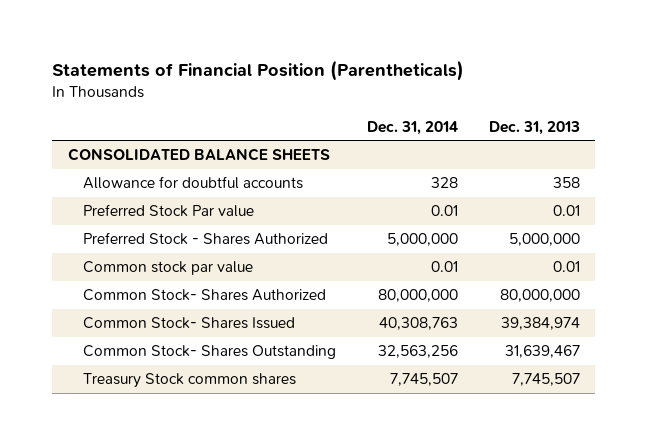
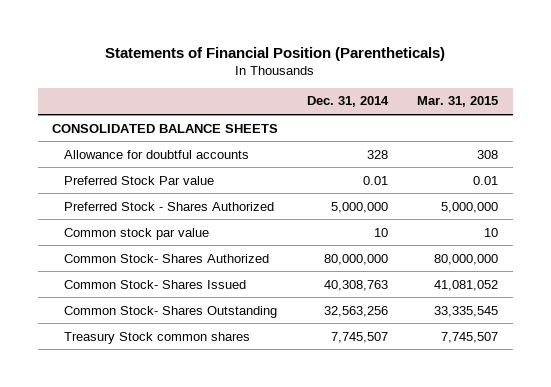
[489,120,581,135] Dec. 31, 2013 -> none
none -> [417,96,499,108] Mar. 31, 2015
[431,261,459,273] 0.01 -> [374,227,389,237] 10

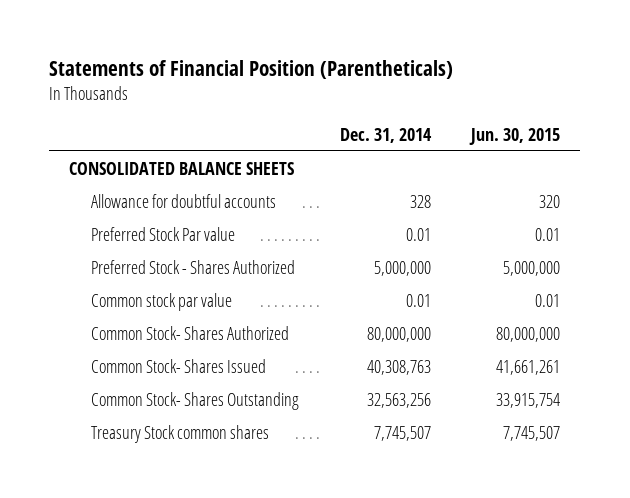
[417,96,499,108] Mar. 31, 2015 -> none
none -> [469,127,561,145] Jun. 30, 2015
[374,227,389,237] 10 -> [405,293,431,307] 0.01

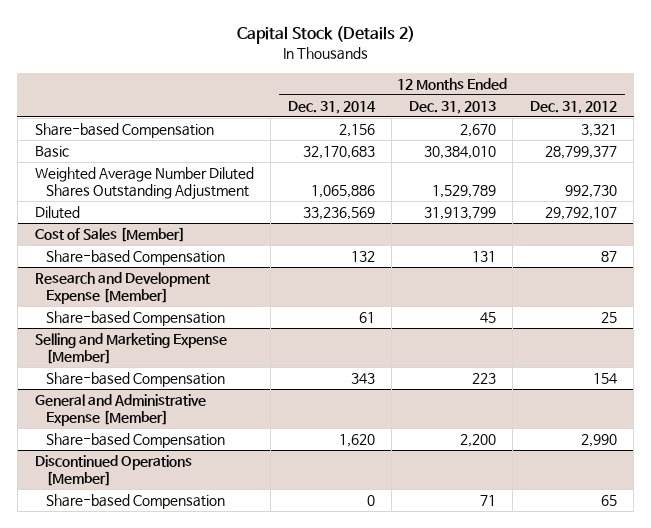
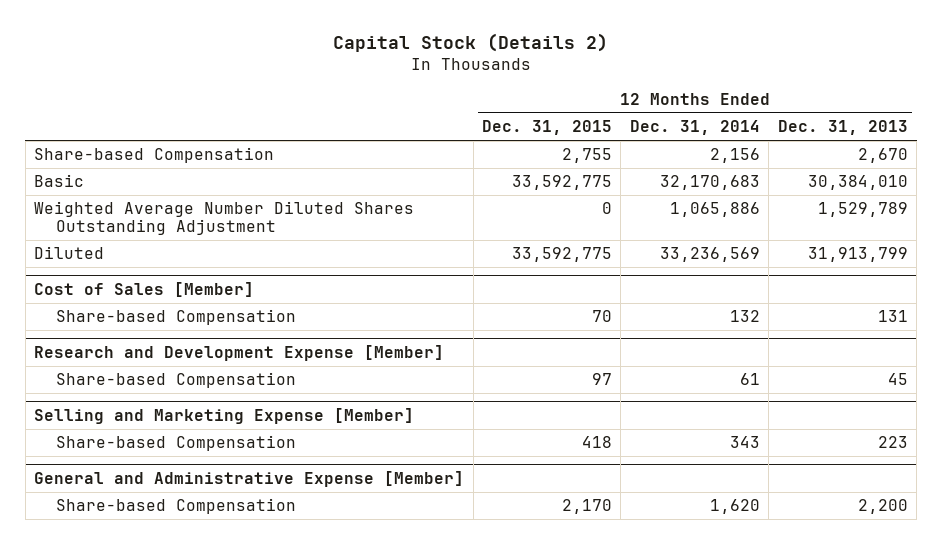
[529,100,617,114] Dec. 31, 2012 -> none
none -> [481,119,612,135] Dec. 31, 2015
[34,455,192,487] Discontinued Operations [Member] -> none
[45,494,225,510] Share-based Compensation -> none

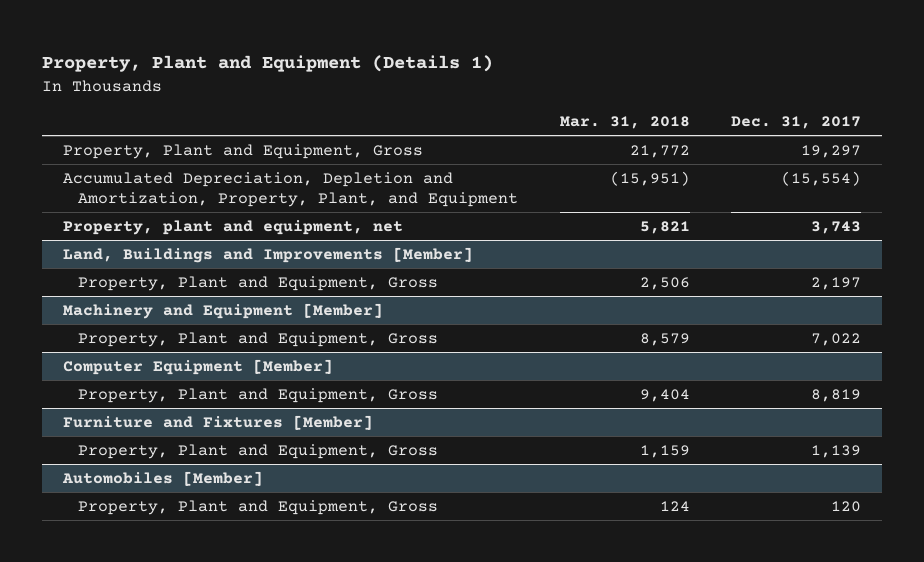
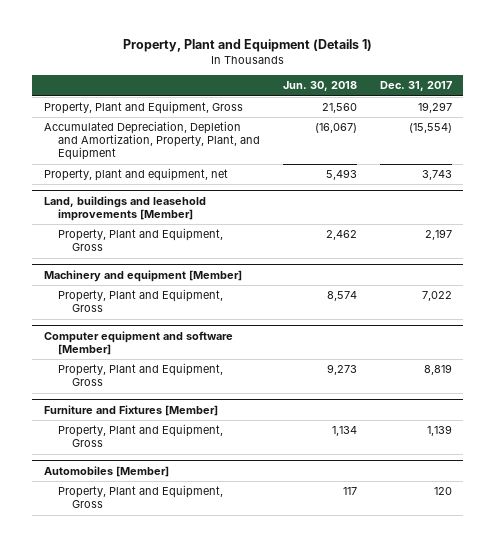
[559,116,690,130] Mar. 31, 2018 -> none
none -> [282,81,357,92] Jun. 30, 2018
[62,246,473,263] Land, Buildings and Improvements [Member] -> [43,195,206,221] Land, buildings and leasehold improvements [Member]
[62,302,383,319] Machinery and Equipment [Member] -> [43,269,242,282] Machinery and equipment [Member]
[62,358,333,375] Computer Equipment [Member] -> [43,330,233,355] Computer equipment and software [Member]

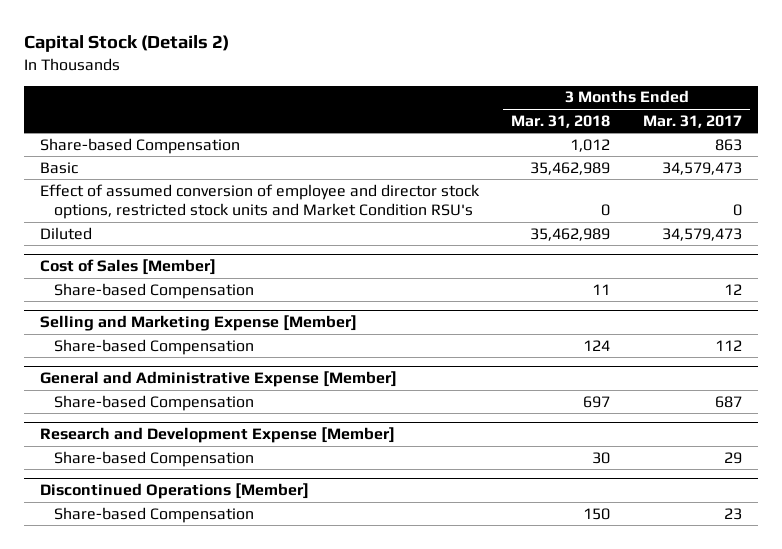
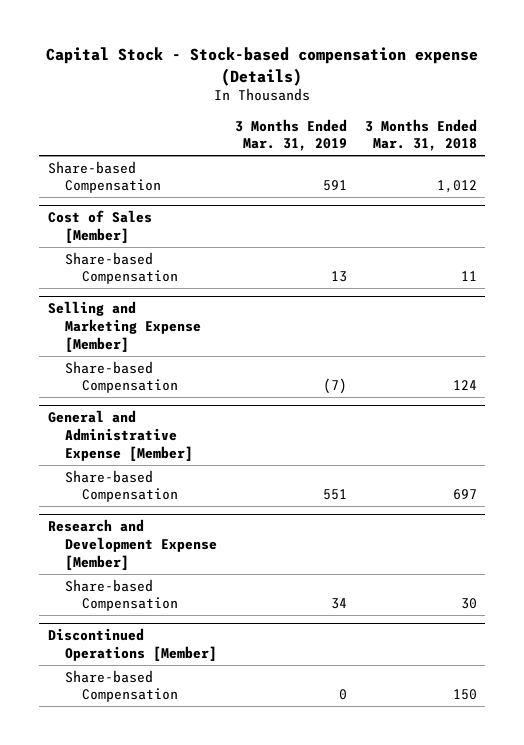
[23,35,229,53] Capital Stock (Details 2) -> [46,47,479,86] Capital Stock - Stock-based compensation expense (Details)
[642,114,742,128] Mar. 31, 2017 -> none
none -> [234,118,347,152] 3 Months Ended Mar. 31, 2019
[39,161,78,174] Basic -> none
[39,183,480,220] Effect of assumed conversion of employee and director stock options, restricted stock units and Market Condition RSU's -> none
[39,226,92,240] Diluted -> none

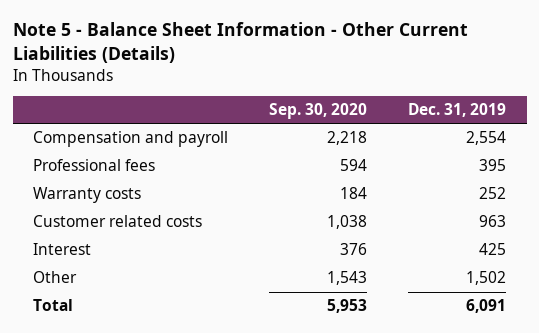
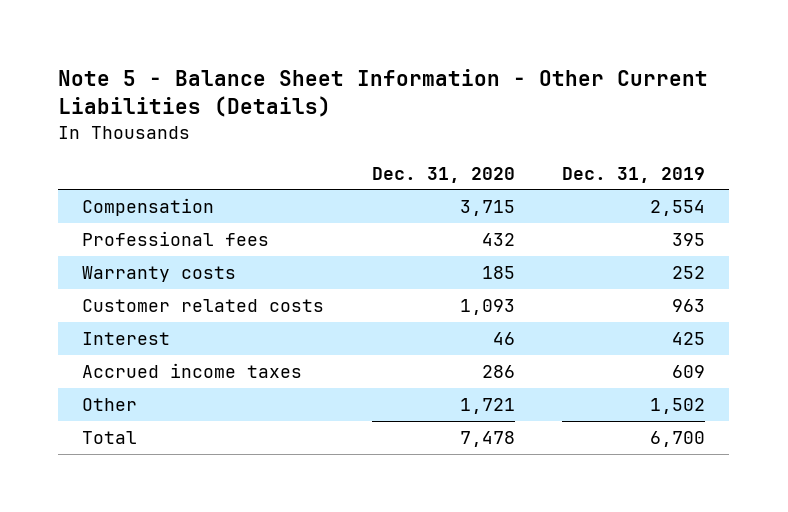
[269,103,368,120] Sep. 30, 2020 -> none
none -> [371,166,515,183] Dec. 31, 2020
[33,131,229,148] Compensation and payroll -> [82,197,215,216] Compensation
none -> [82,362,303,378] Accrued income taxes
[466,299,507,314] 6,091 -> [650,430,706,447] 6,700

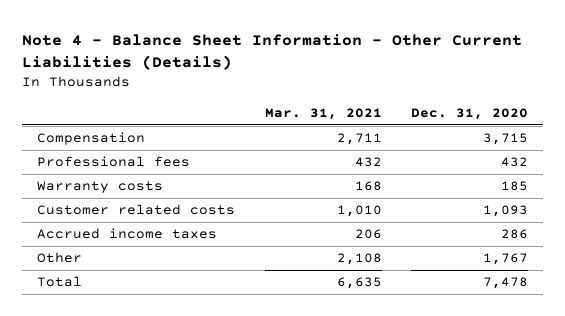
[58,69,709,118] Note 5 - Balance Sheet Information - Other Current Liabilities (Details) -> [22,33,523,70] Note 4 - Balance Sheet Information - Other Current Liabilities (Details)
[562,166,706,183] Dec. 31, 2019 -> none
none -> [264,107,382,120] Mar. 31, 2021
[82,331,171,345] Interest -> none
[459,397,515,414] 1,721 -> [483,253,529,266] 1,767

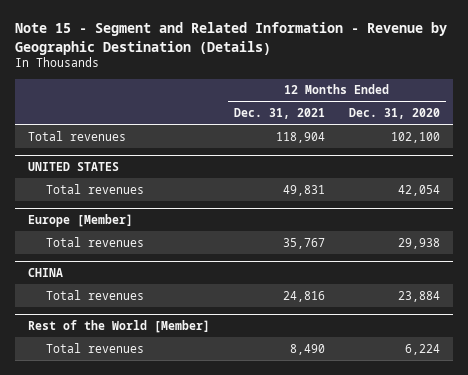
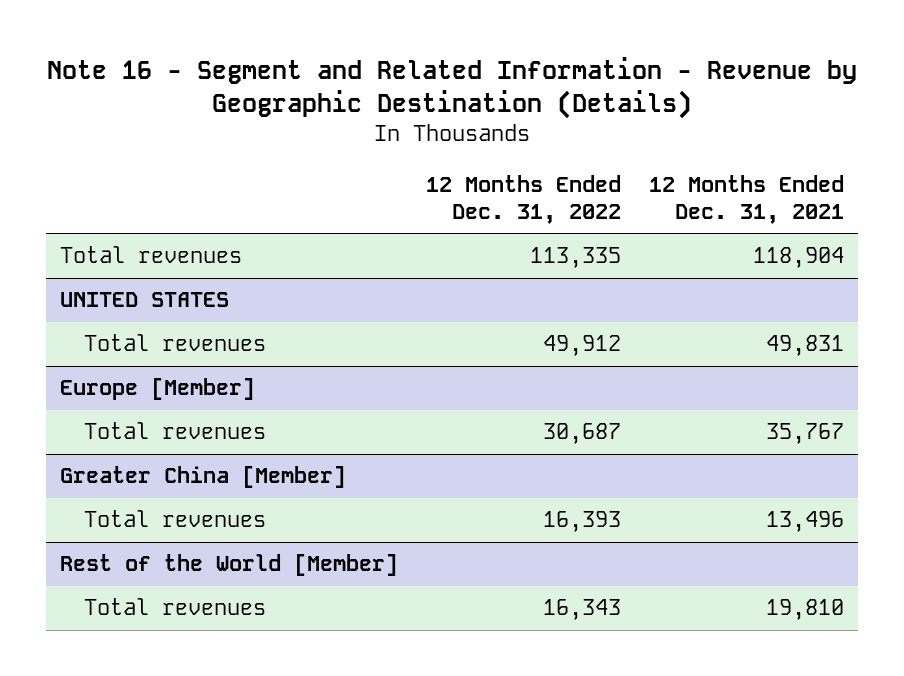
[15,22,448,55] Note 15 - Segment and Related Information - Revenue by Geographic Destination (Details) -> [47,57,858,120] Note 16 - Segment and Related Information - Revenue by Geographic Destination (Details)
[349,108,441,120] Dec. 31, 2020 -> none
none -> [426,174,622,224] 12 Months Ended Dec. 31, 2022
[27,267,63,277] CHINA -> none
none -> [60,466,347,489] Greater China [Member]
[282,290,325,302] 24,816 -> [766,511,845,533] 13,496
[289,343,325,355] 8,490 -> [766,599,845,621] 19,810

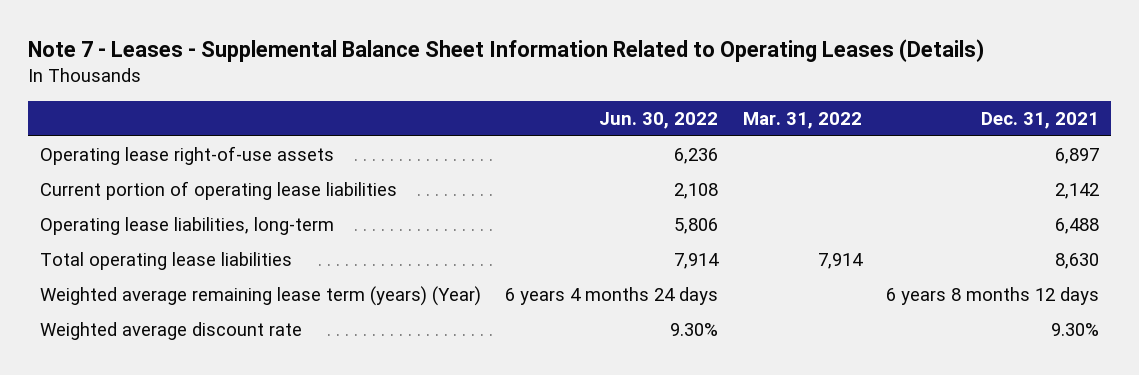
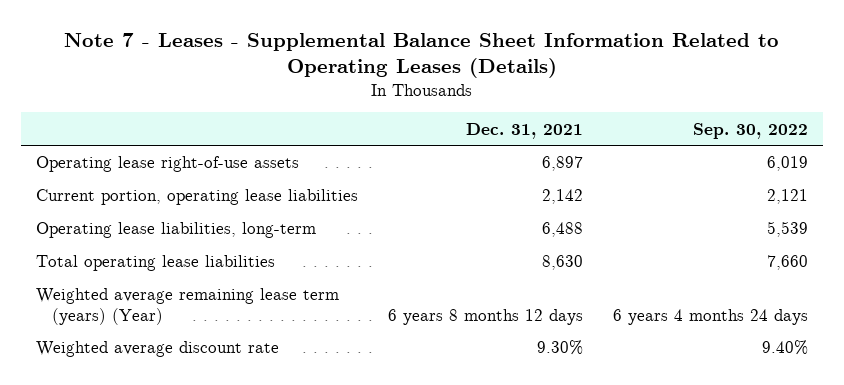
[599,111,719,129] Jun. 30, 2022 -> none
[742,111,862,129] Mar. 31, 2022 -> none
none -> [692,122,808,139] Sep. 30, 2022
[39,181,397,201] Current portion of operating lease liabilities -> [35,189,358,206] Current portion, operating lease liabilities

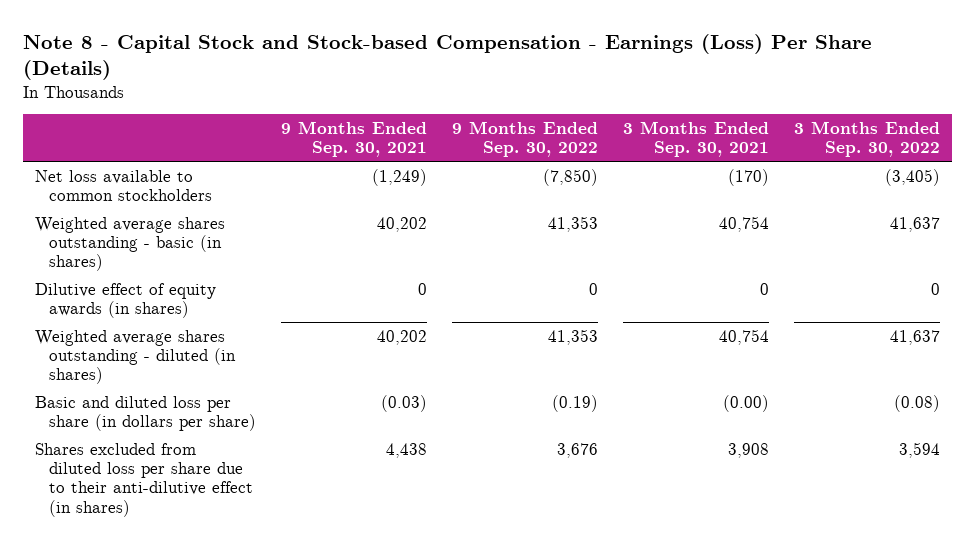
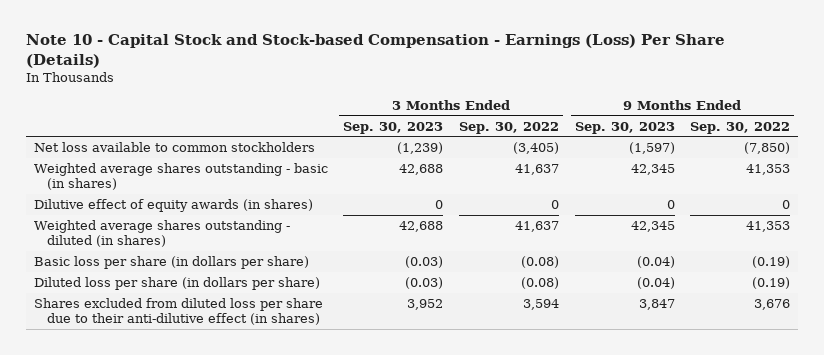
[22,33,872,81] Note 8 - Capital Stock and Stock-based Compensation - Earnings (Loss) Per Share (Details) -> [25,34,725,69] Note 10 - Capital Stock and Stock-based Compensation - Earnings (Loss) Per Share (Details)
[280,121,427,158] 9 Months Ended Sep. 30, 2021 -> none
[622,121,769,158] 3 Months Ended Sep. 30, 2021 -> none
none -> [343,121,444,134] Sep. 30, 2023
none -> [574,121,675,134] Sep. 30, 2023
[35,395,257,431] Basic and diluted loss per share (in dollars per share) -> [33,255,309,269] Basic loss per share (in dollars per share)
none -> [33,276,320,290] Diluted loss per share (in dollars per share)

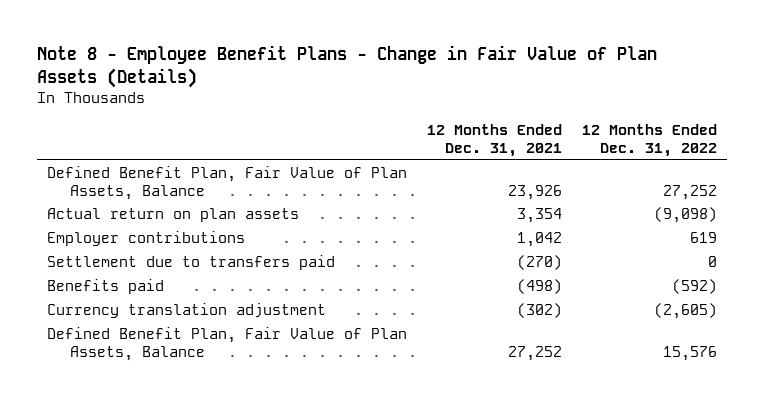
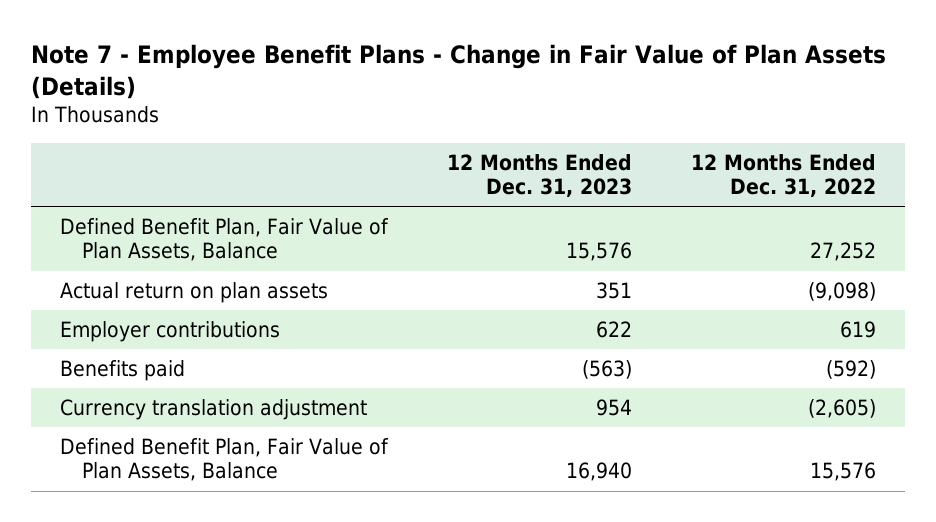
[37,45,658,89] Note 8 - Employee Benefit Plans - Change in Fair Value of Plan Assets (Details) -> [30,43,886,99] Note 7 - Employee Benefit Plans - Change in Fair Value of Plan Assets (Details)
[427,124,563,158] 12 Months Ended Dec. 31, 2021 -> none
none -> [446,153,632,198] 12 Months Ended Dec. 31, 2023
[47,254,336,270] Settlement due to transfers paid -> none

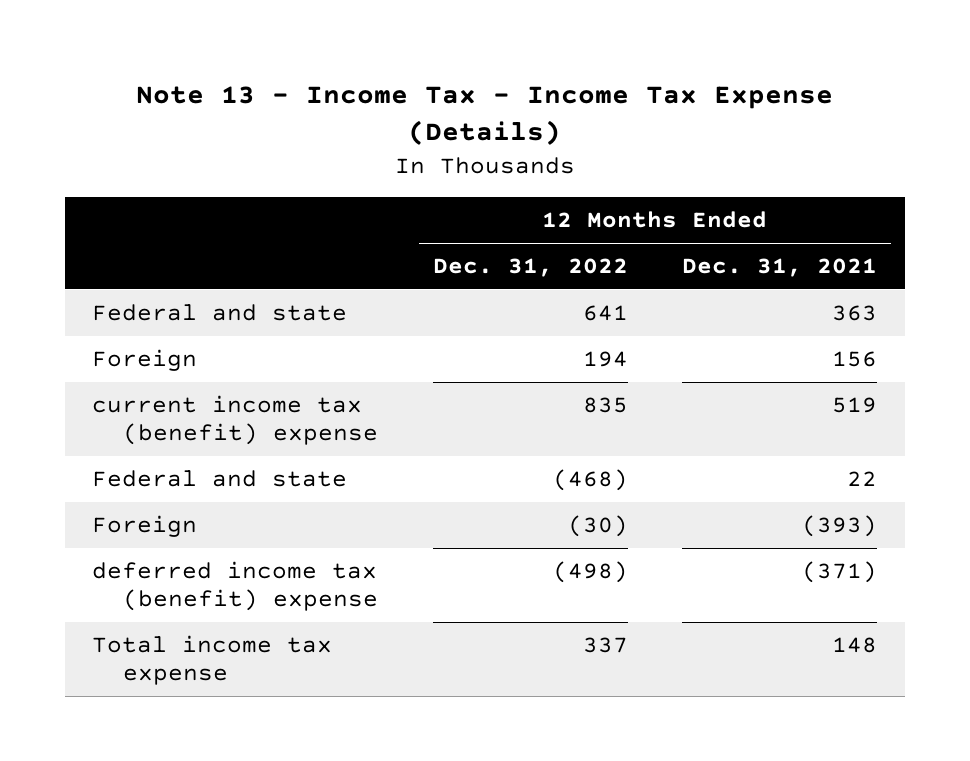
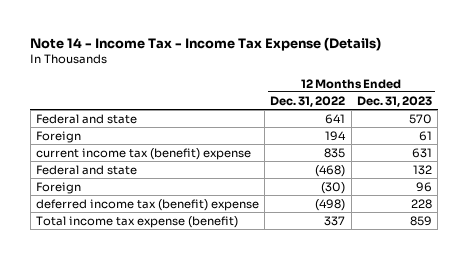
[135,85,833,146] Note 13 - Income Tax - Income Tax Expense (Details) -> [30,36,382,51] Note 14 - Income Tax - Income Tax Expense (Details)
[682,258,878,278] Dec. 31, 2021 -> none
none -> [356,95,432,107] Dec. 31, 2023
[92,635,333,686] Total income tax expense -> [35,215,238,228] Total income tax expense (benefit)

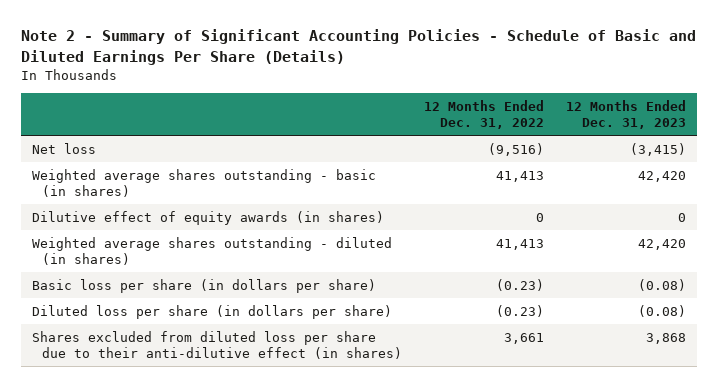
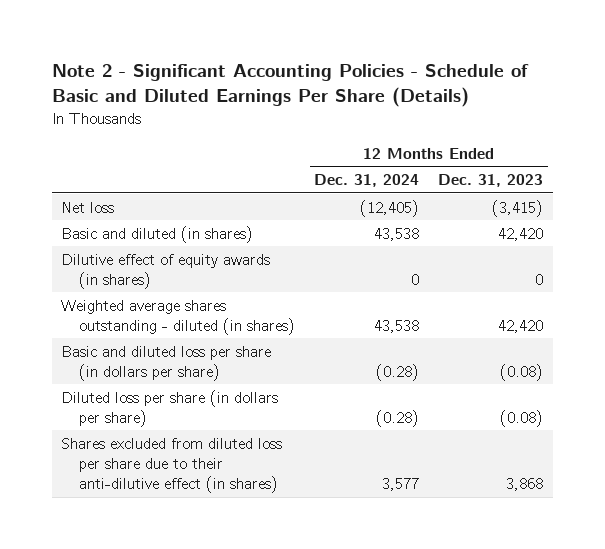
[20,29,696,65] Note 2 - Summary of Significant Accounting Policies - Schedule of Basic and Diluted Earnings Per Share (Details) -> [51,64,529,108] Note 2 - Significant Accounting Policies - Schedule of Basic and Diluted Earnings Per Share (Details)
[424,99,545,129] 12 Months Ended Dec. 31, 2022 -> none
none -> [314,174,420,188] Dec. 31, 2024
[31,168,376,198] Weighted average shares outstanding - basic (in shares) -> [61,225,254,243] Basic and diluted (in shares)
[31,278,376,293] Basic loss per share (in dollars per share) -> [61,345,272,381] Basic and diluted loss per share (in dollars per share)

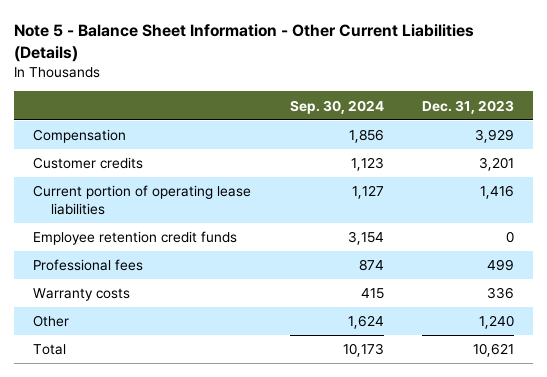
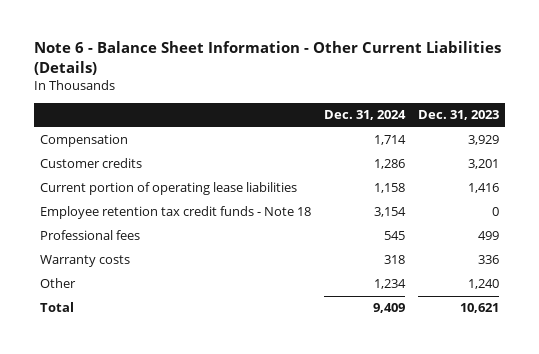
[14,24,475,63] Note 5 - Balance Sheet Information - Other Current Liabilities (Details) -> [33,41,501,75] Note 6 - Balance Sheet Information - Other Current Liabilities (Details)
[289,99,384,114] Sep. 30, 2024 -> none
none -> [323,110,406,121] Dec. 31, 2024
[33,231,238,246] Employee retention credit funds -> [39,206,311,220] Employee retention tax credit funds - Note 18

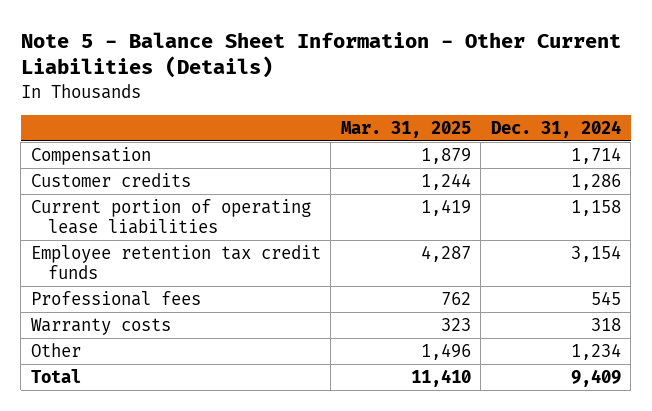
[33,41,501,75] Note 6 - Balance Sheet Information - Other Current Liabilities (Details) -> [20,31,621,79] Note 5 - Balance Sheet Information - Other Current Liabilities (Details)
[417,110,499,121] Dec. 31, 2023 -> none
none -> [340,120,471,138] Mar. 31, 2025
[39,206,311,220] Employee retention tax credit funds - Note 18 -> [30,244,321,280] Employee retention tax credit funds

